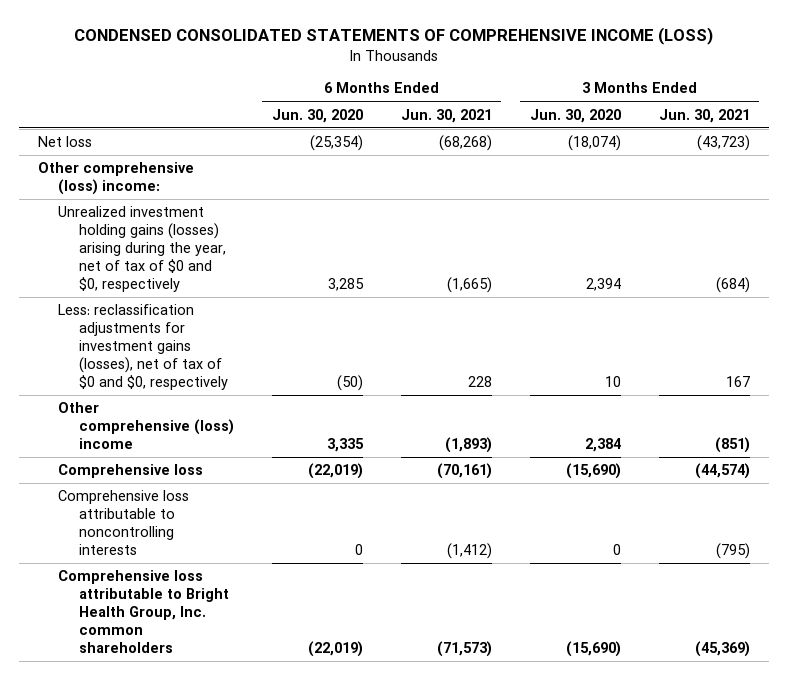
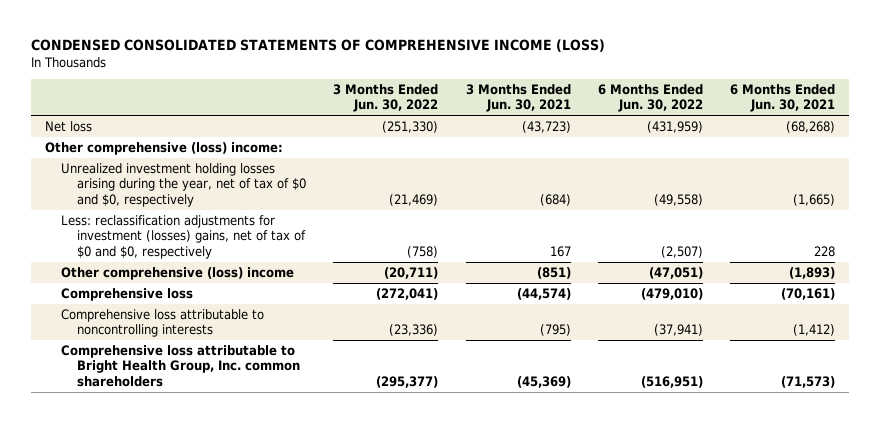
[271,108,363,123] Jun. 30, 2020 -> none
[529,108,621,123] Jun. 30, 2020 -> none
none -> [333,83,439,113] 3 Months Ended Jun. 30, 2022
none -> [597,83,703,113] 6 Months Ended Jun. 30, 2022
[58,206,226,292] Unrealized investment holding gains (losses) arising during the year, net of tax of $0 and $0, respectively -> [61,162,307,207] Unrealized investment holding losses arising during the year, net of tax of $0 and $0, respectively
[58,304,228,390] Less: reclassification adjustments for investment gains (losses), net of tax of $0 and $0, respectively -> [61,214,307,259] Less: reclassification adjustments for investment (losses) gains, net of tax of $0 and $0, respectively

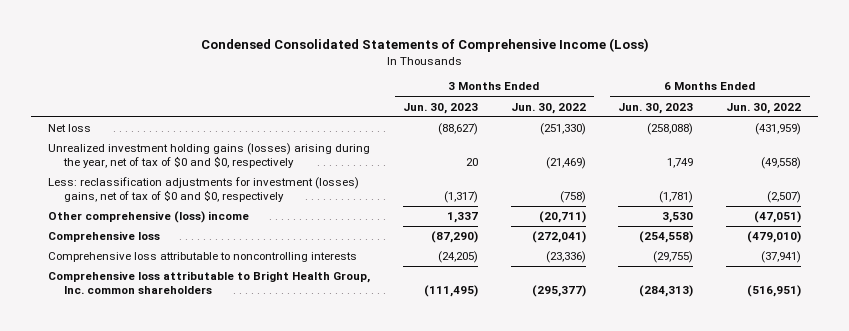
[31,39,606,53] CONDENSED CONSOLIDATED STATEMENTS OF COMPREHENSIVE INCOME (LOSS) -> [200,38,649,53] Condensed Consolidated Statements of Comprehensive Income (Loss)
[465,83,571,113] 3 Months Ended Jun. 30, 2021 -> none
[730,83,836,113] 6 Months Ended Jun. 30, 2021 -> none
none -> [402,102,478,114] Jun. 30, 2023
none -> [618,102,694,114] Jun. 30, 2023
[44,141,283,155] Other comprehensive (loss) income: -> none
[61,162,307,207] Unrealized investment holding losses arising during the year, net of tax of $0 and $0, respectively -> [47,143,370,169] Unrealized investment holding gains (losses) arising during the year, net of tax of $0 and $0, respectively

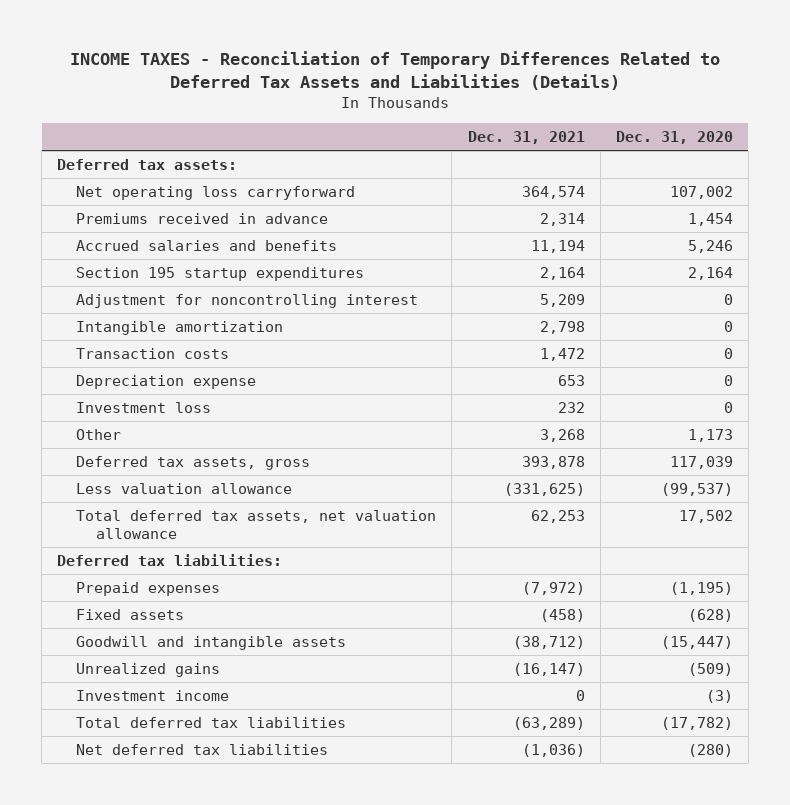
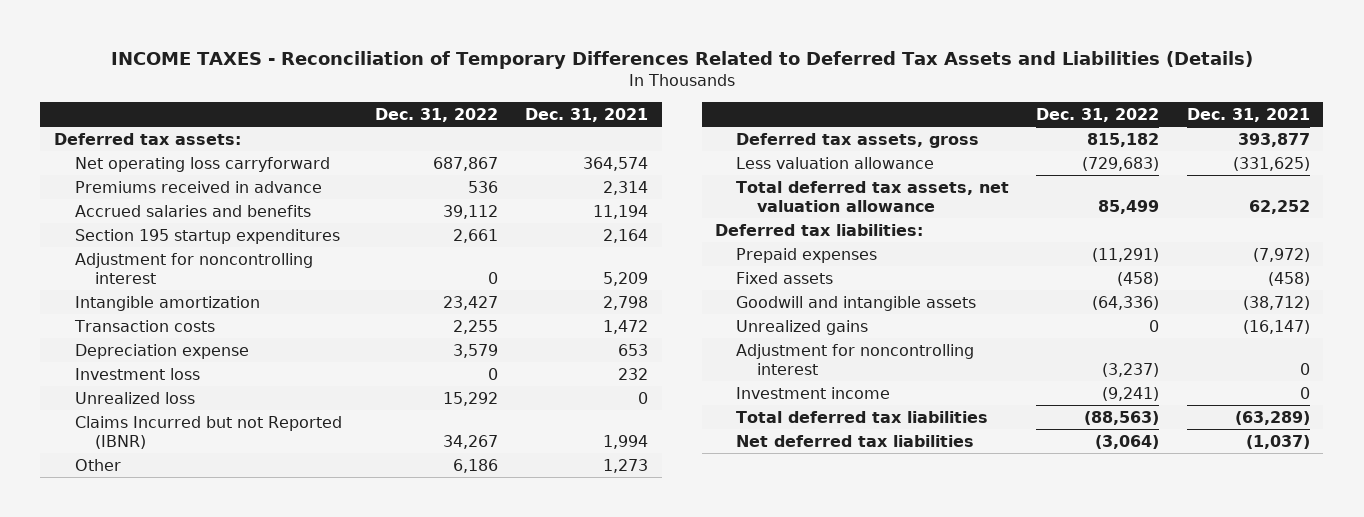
[615,131,733,145] Dec. 31, 2020 -> none
none -> [375,108,499,123] Dec. 31, 2022
none -> [74,391,195,404] Unrealized loss
none -> [74,415,342,449] Claims Incurred but not Reported (IBNR)
[539,428,585,442] 3,268 -> [603,458,649,473] 1,273
[521,455,585,469] 393,878 -> [1237,132,1310,147] 393,877
[530,509,585,523] 62,253 -> [1248,199,1310,214] 62,252
none -> [736,343,975,375] Adjustment for noncontrolling interest
[521,743,585,757] (1,036) -> [1245,434,1310,449] (1,037)

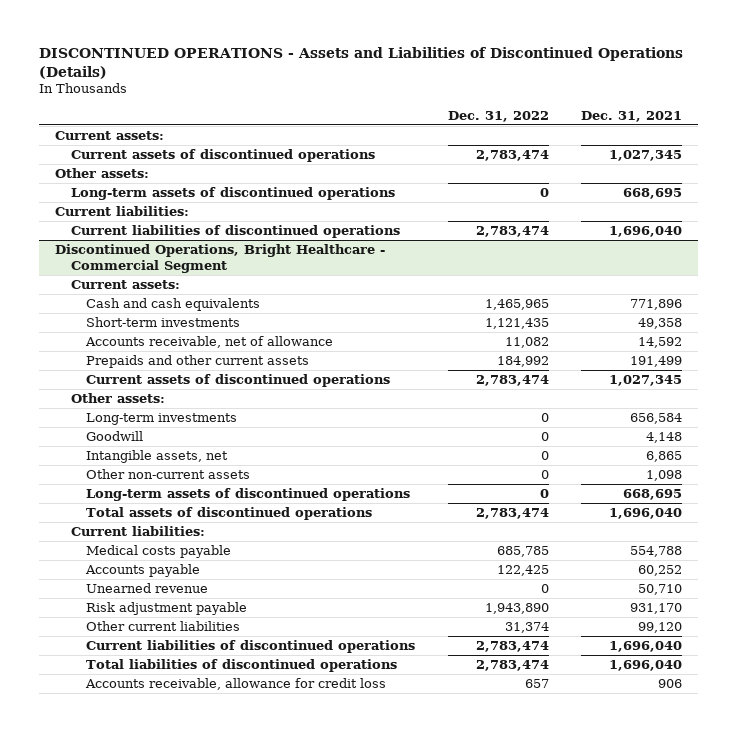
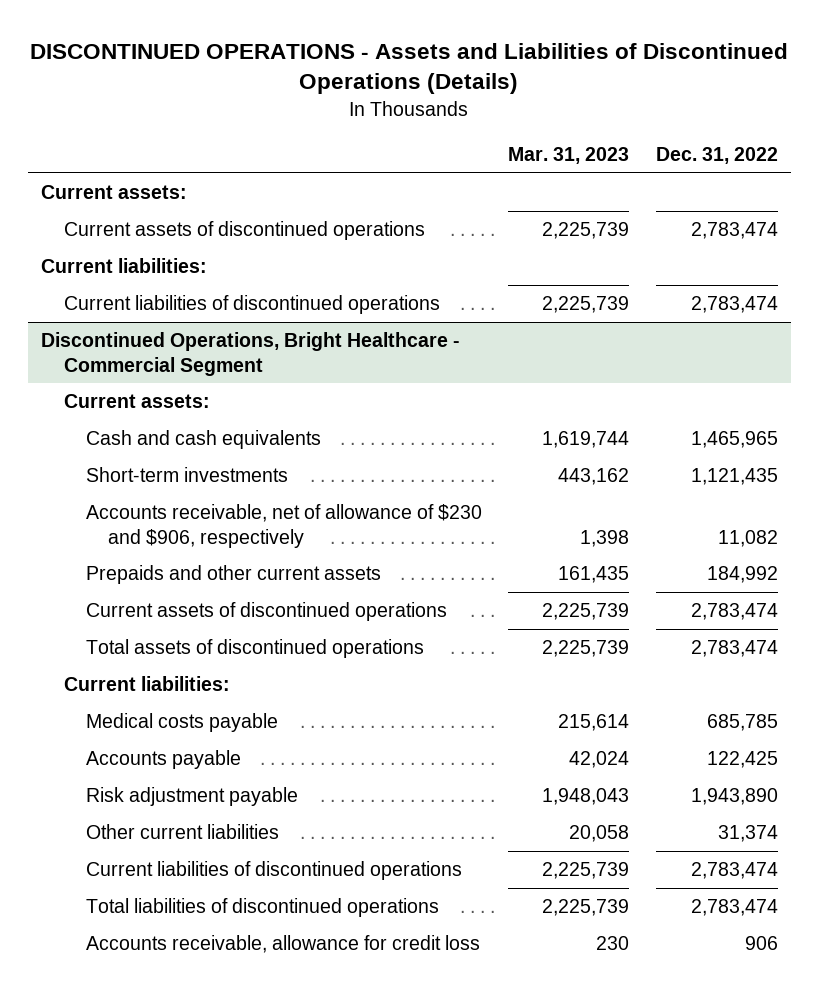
[580,110,682,122] Dec. 31, 2021 -> none
none -> [508,146,630,164] Mar. 31, 2023
[54,168,149,179] Other assets: -> none
[70,187,395,201] Long-term assets of discontinued operations -> none
[85,336,334,349] Accounts receivable, net of allowance -> [85,504,482,548] Accounts receivable, net of allowance of $230 and $906, respectively
[70,393,165,404] Other assets: -> none
[86,413,238,426] Long-term investments -> none
[86,431,144,442] Goodwill -> none
[86,450,229,464] Intangible assets, net -> none
[86,469,251,480] Other non-current assets -> none
[86,488,411,502] Long-term assets of discontinued operations -> none
[86,583,209,594] Unearned revenue -> none
[524,679,549,689] 657 -> [744,936,778,951] 906

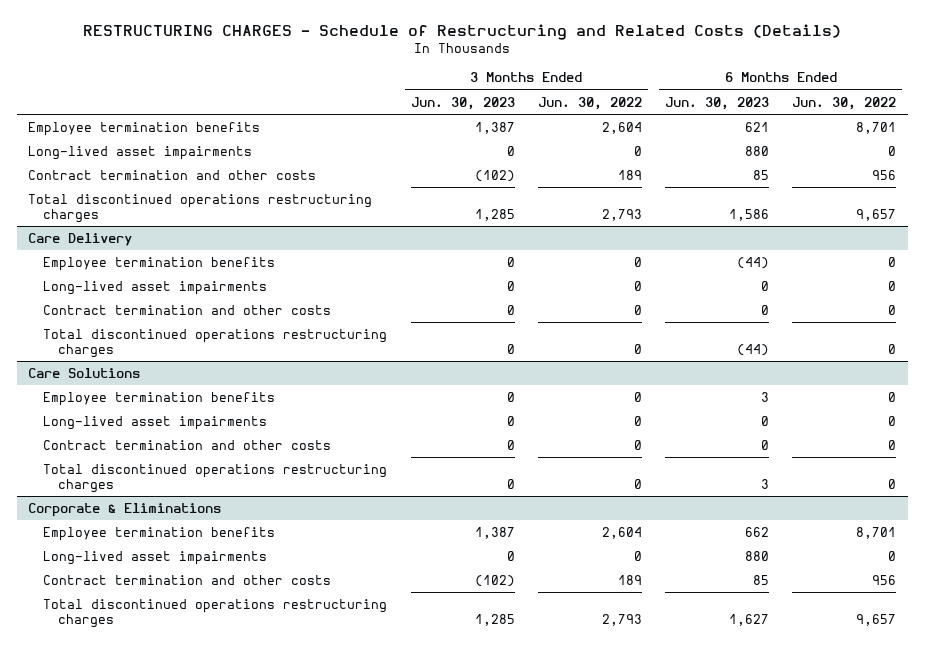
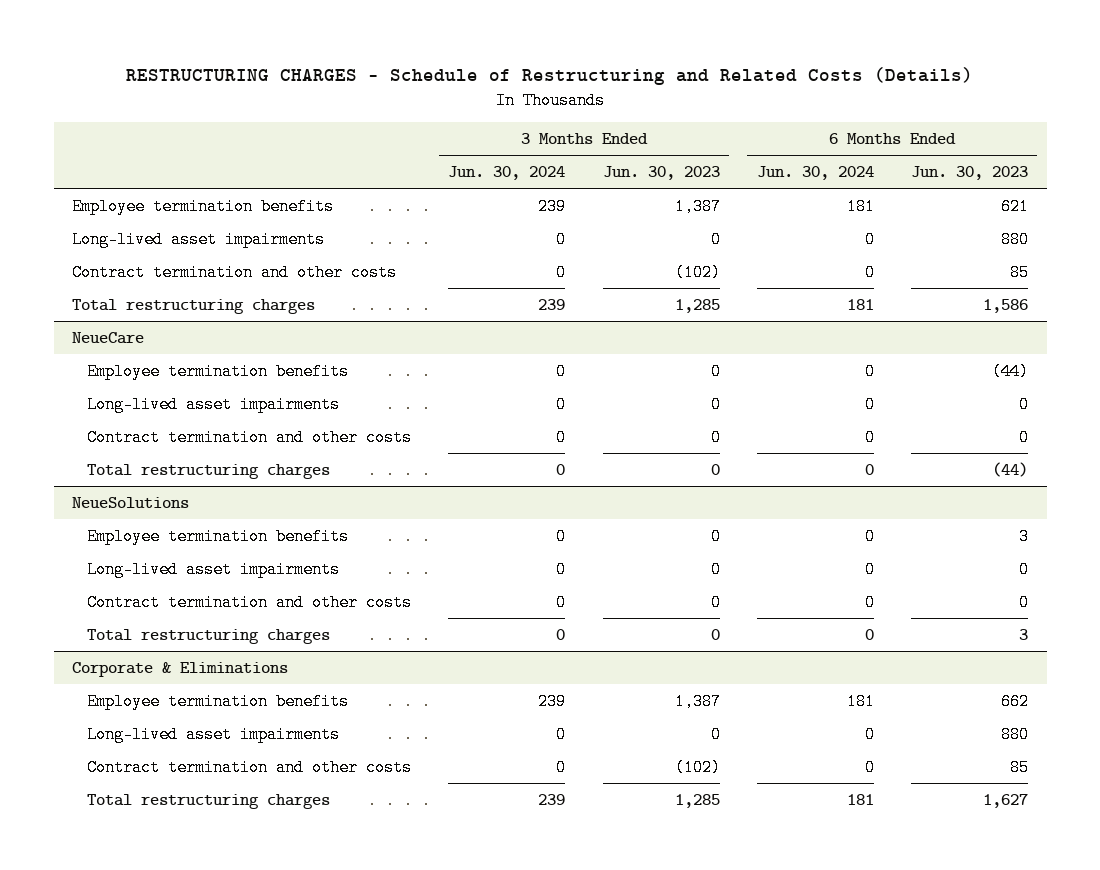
[537,96,642,110] Jun. 30, 2022 -> none
[792,96,897,110] Jun. 30, 2022 -> none
none -> [448,166,566,181] Jun. 30, 2024
none -> [756,166,874,181] Jun. 30, 2024
[28,232,133,246] Care Delivery -> none
[28,193,373,223] Total discontinued operations restructuring charges -> [72,298,316,314] Total restructuring charges
none -> [72,331,145,344] NeueCare
[28,367,141,378] Care Solutions -> none
[43,328,388,358] Total discontinued operations restructuring charges -> [87,463,331,479] Total restructuring charges
none -> [72,496,190,508] NeueSolutions
[43,463,388,493] Total discontinued operations restructuring charges -> [87,628,331,644] Total restructuring charges
[43,598,388,628] Total discontinued operations restructuring charges -> [87,793,331,809] Total restructuring charges

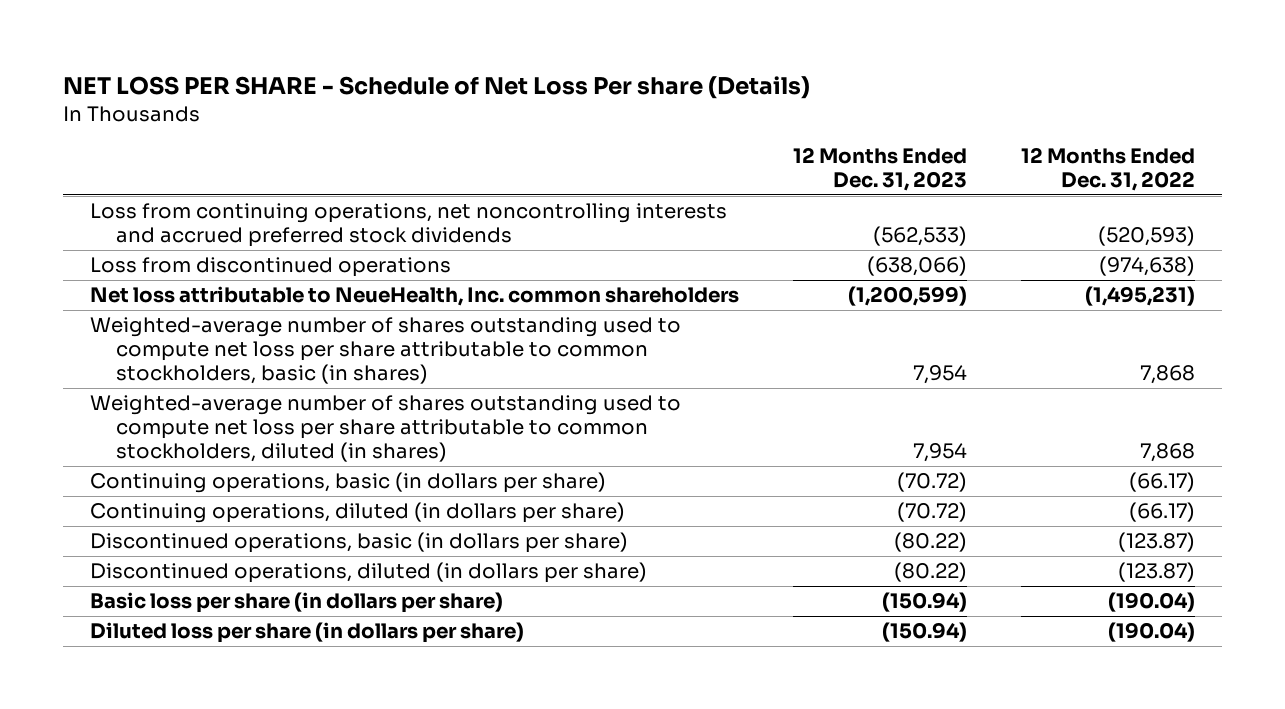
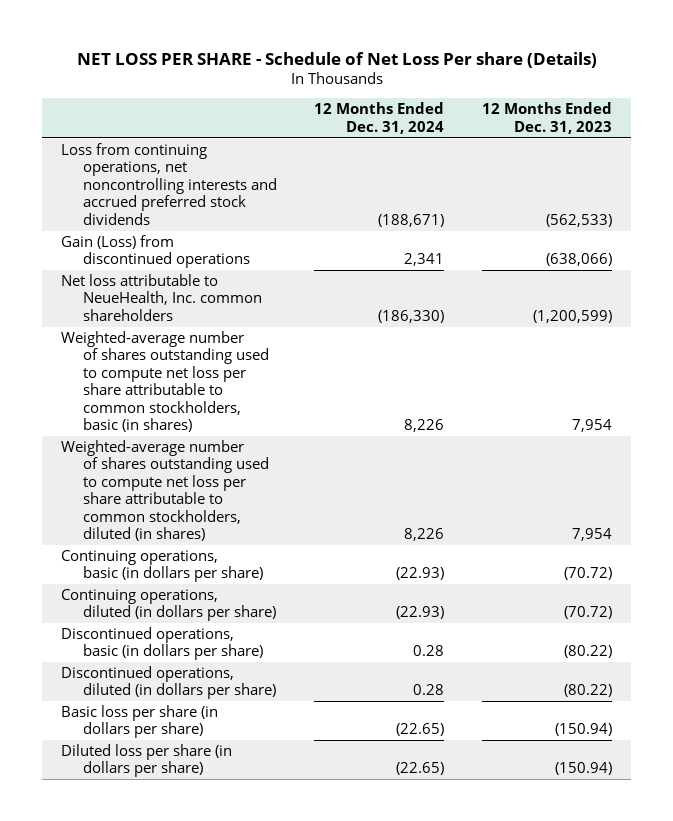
[1021,147,1196,192] 12 Months Ended Dec. 31, 2022 -> none
none -> [314,102,445,134] 12 Months Ended Dec. 31, 2024
[90,257,452,278] Loss from discontinued operations -> [61,234,250,269] Gain (Loss) from discontinued operations

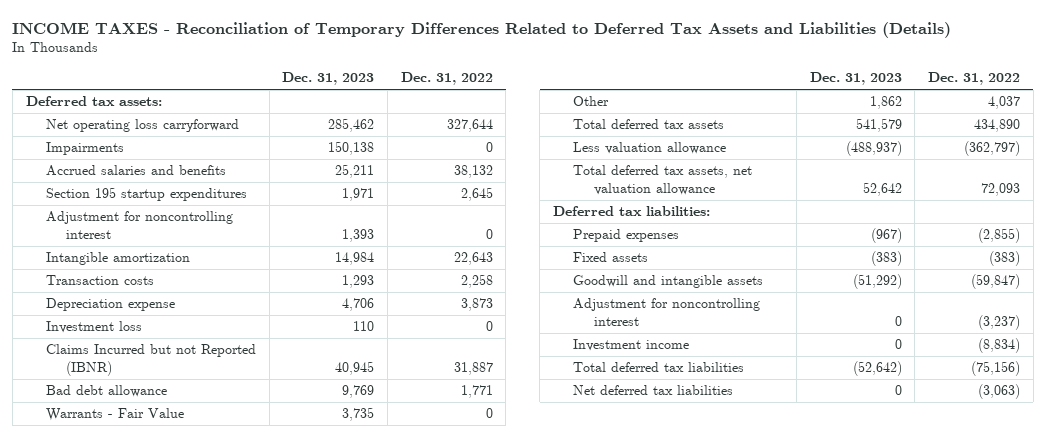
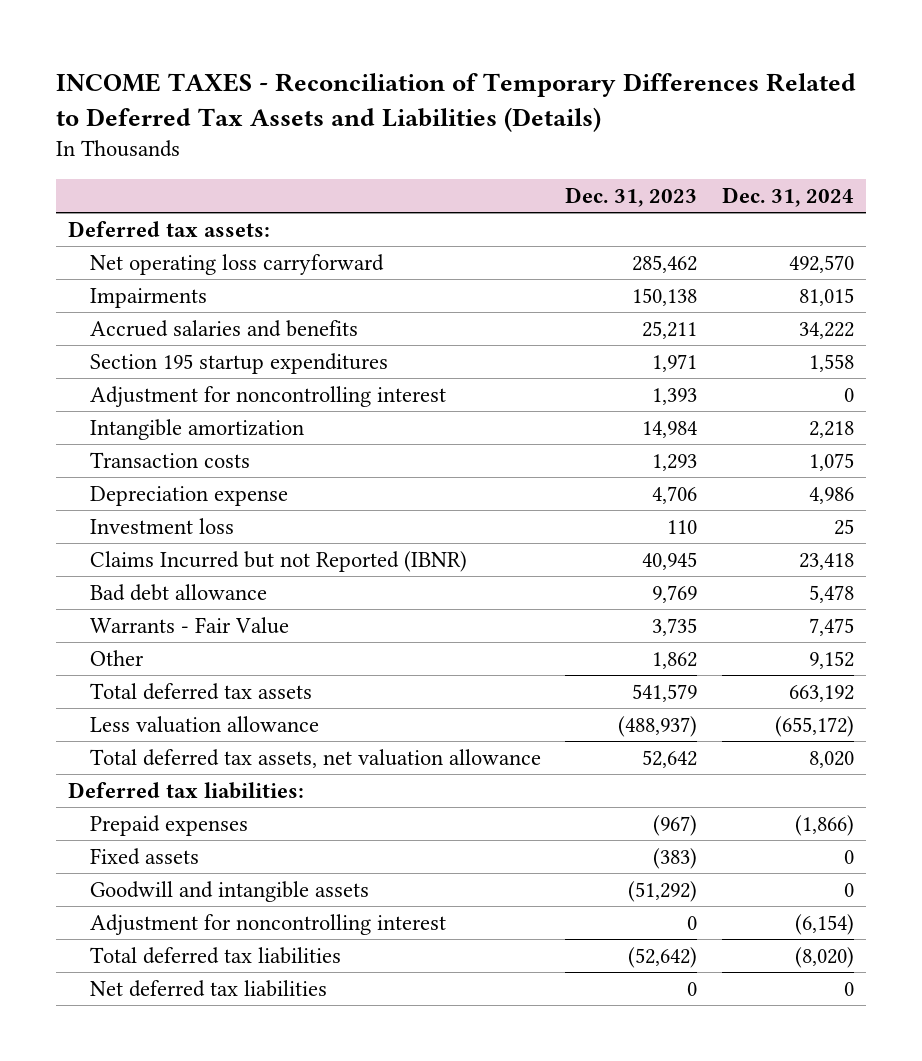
[400,72,493,86] Dec. 31, 2022 -> none
none -> [721,186,854,207] Dec. 31, 2024
[573,339,690,352] Investment income -> none

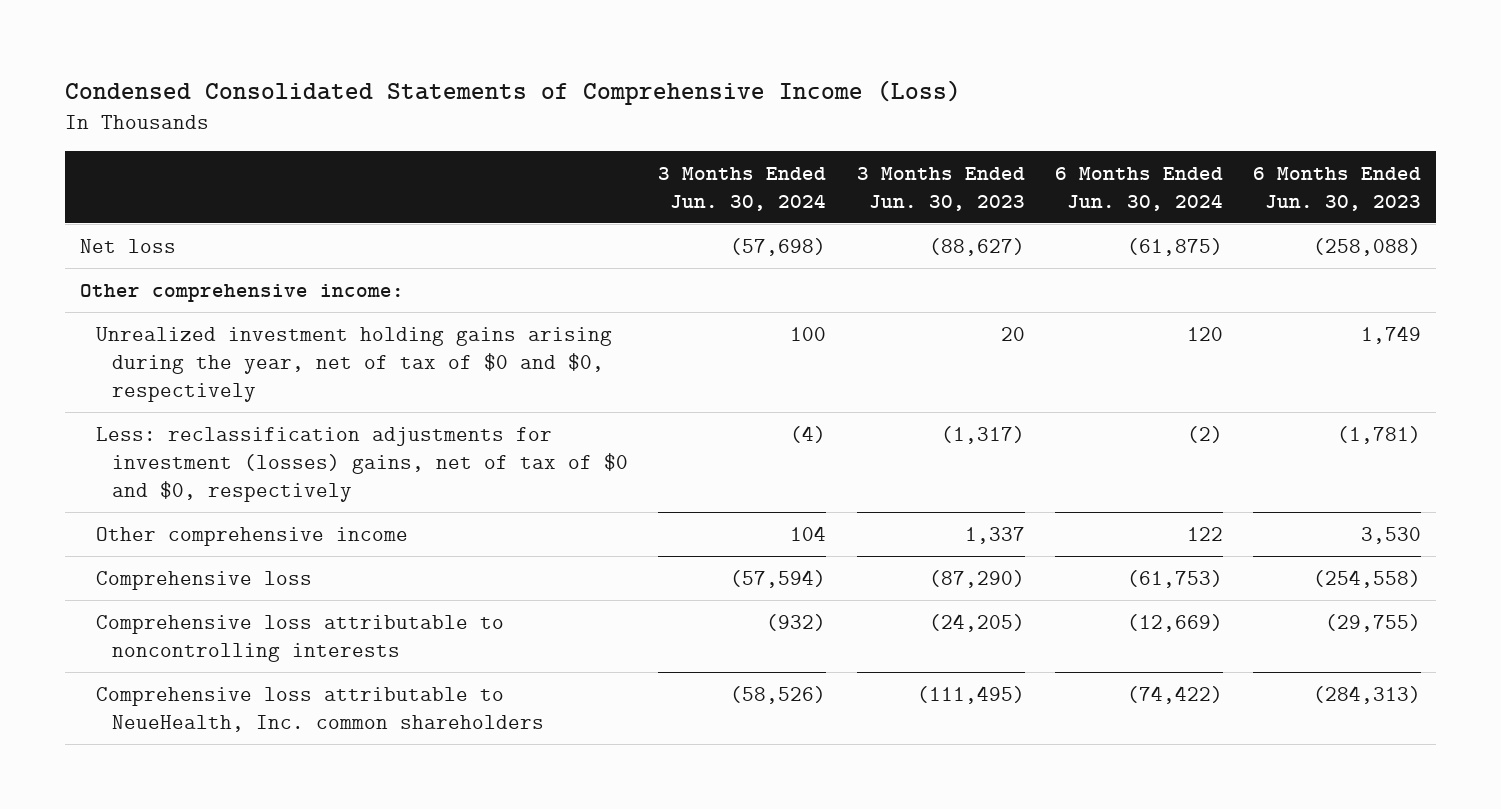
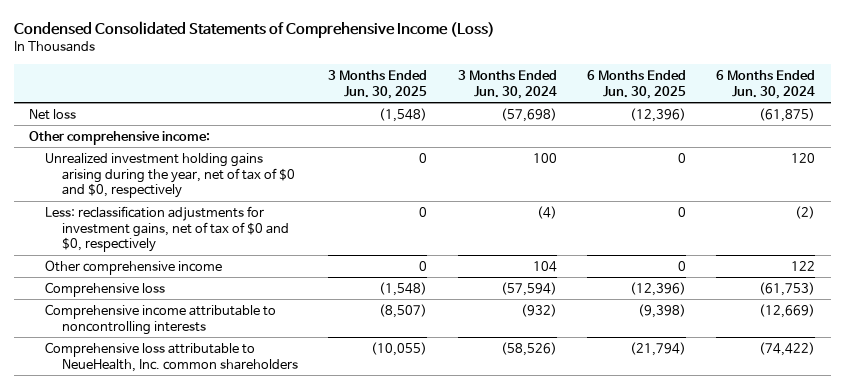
[856,166,1025,211] 3 Months Ended Jun. 30, 2023 -> none
[1252,166,1421,211] 6 Months Ended Jun. 30, 2023 -> none
none -> [328,70,428,99] 3 Months Ended Jun. 30, 2025
none -> [587,70,687,99] 6 Months Ended Jun. 30, 2025
[96,426,629,502] Less: reclassification adjustments for investment (losses) gains, net of tax of $0 and $0, respectively -> [45,205,289,253] Less: reclassification adjustments for investment gains, net of tax of $0 and $0, respectively
[96,614,505,662] Comprehensive loss attributable to noncontrolling interests -> [45,303,277,335] Comprehensive income attributable to noncontrolling interests

